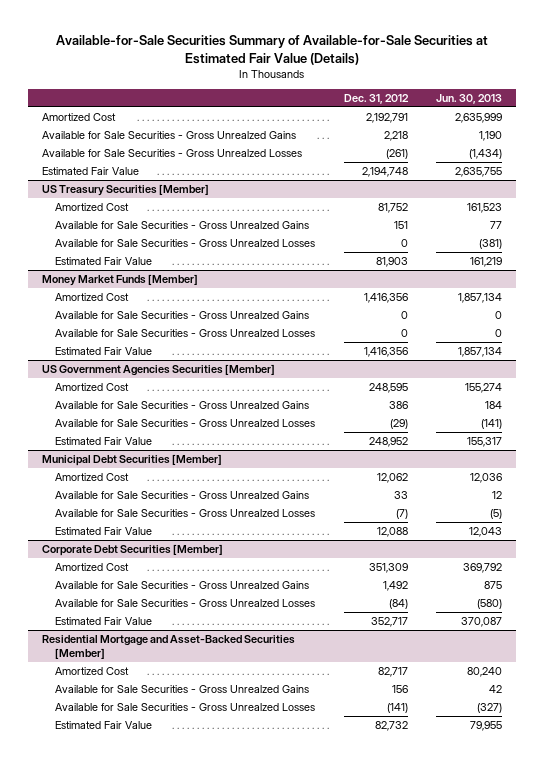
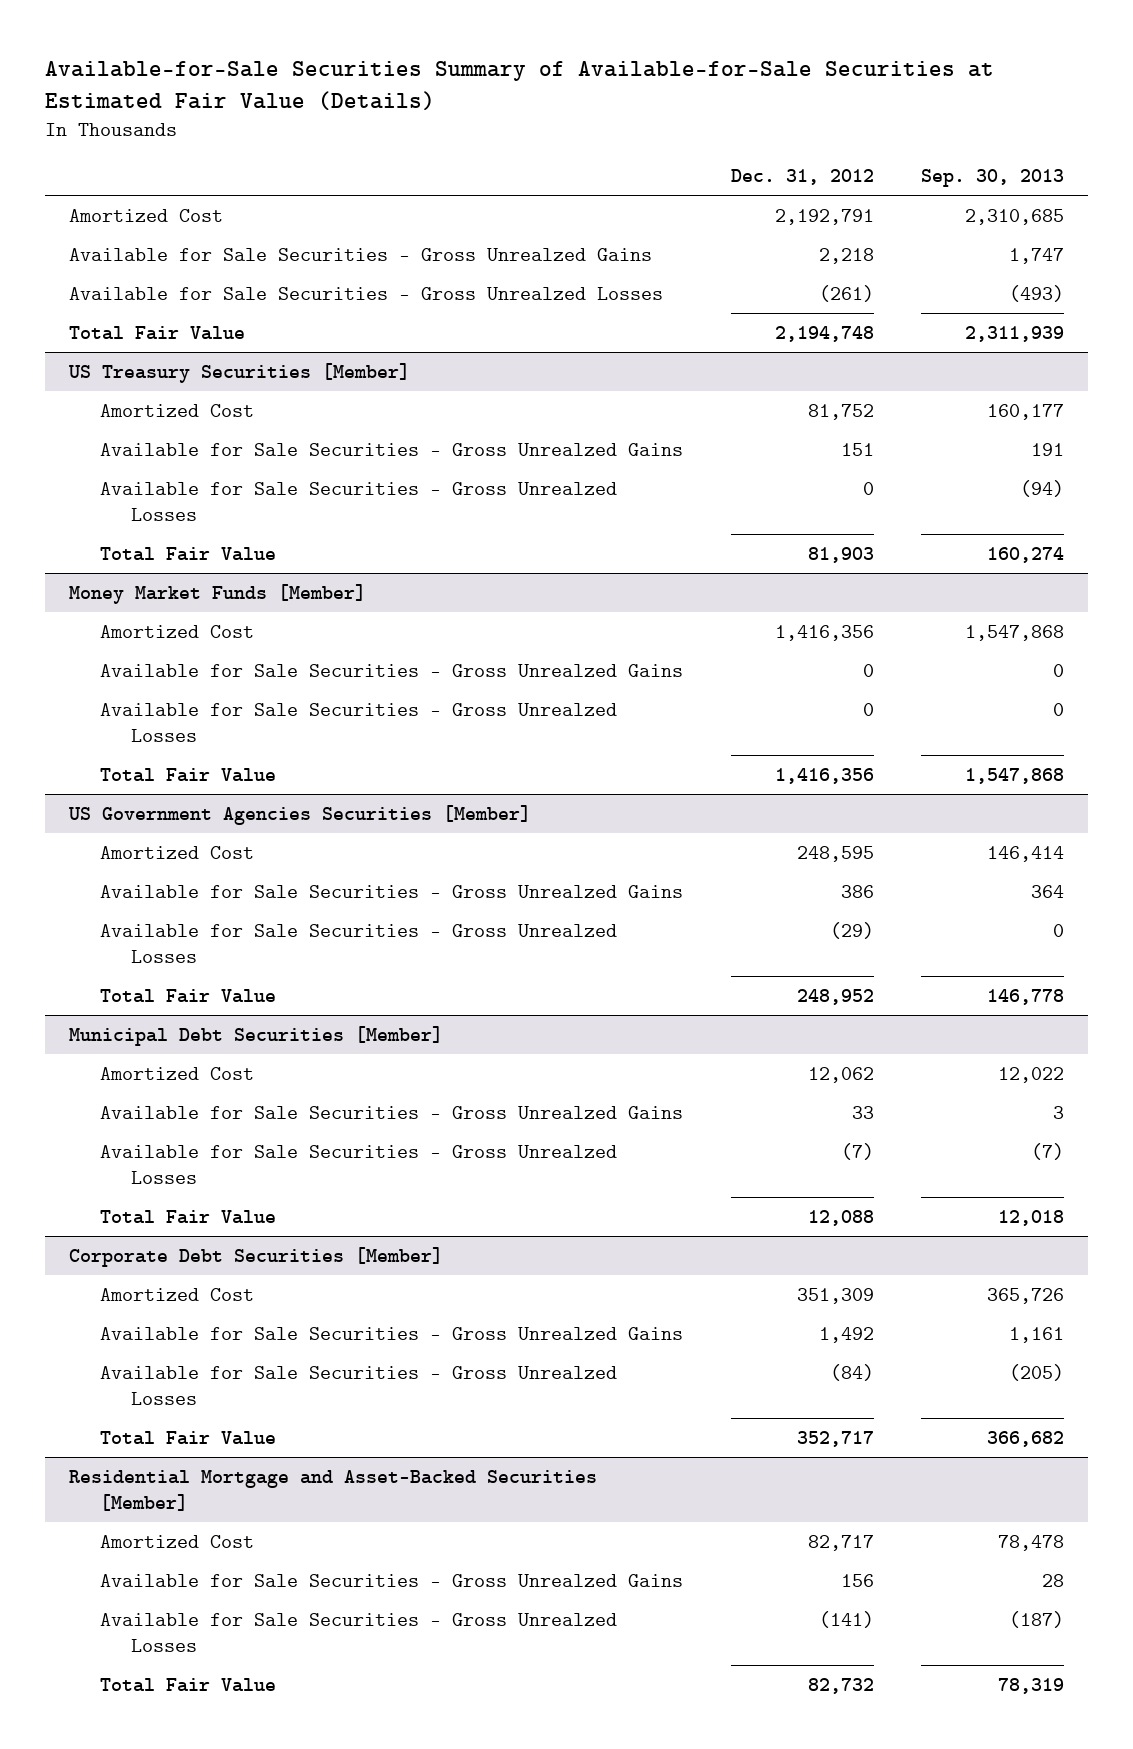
[435,93,502,104] Jun. 30, 2013 -> none
none -> [921,168,1065,187] Sep. 30, 2013
[41,167,139,176] Estimated Fair Value -> [68,325,245,340] Total Fair Value
[55,257,153,266] Estimated Fair Value -> [99,546,276,561] Total Fair Value
[55,347,153,356] Estimated Fair Value -> [99,767,276,782] Total Fair Value
[55,437,153,446] Estimated Fair Value -> [99,988,276,1003] Total Fair Value
[55,527,153,536] Estimated Fair Value -> [99,1209,276,1224] Total Fair Value
[55,617,153,626] Estimated Fair Value -> [99,1430,276,1445] Total Fair Value
[55,721,153,730] Estimated Fair Value -> [99,1677,276,1692] Total Fair Value

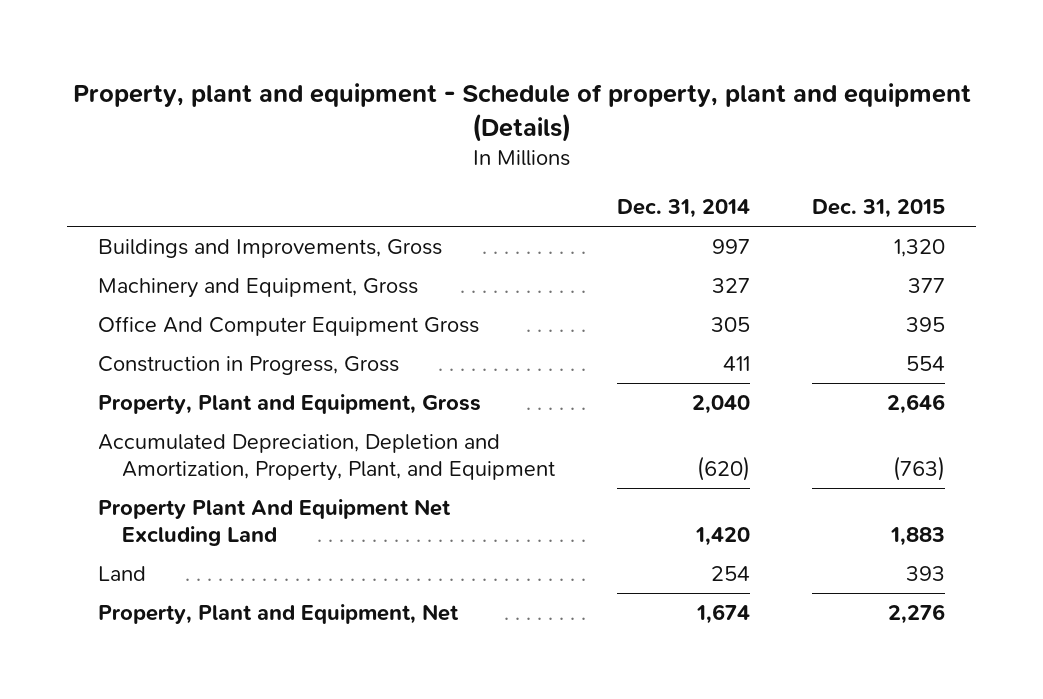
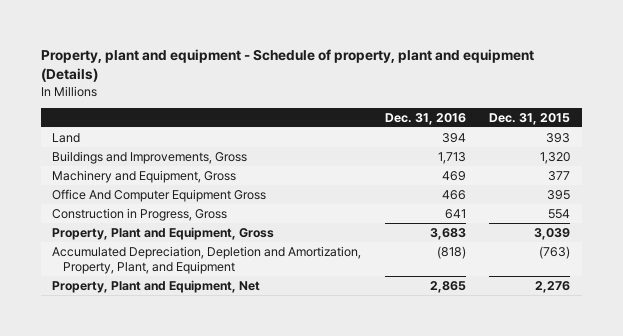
[617,199,751,219] Dec. 31, 2014 -> none
none -> [384,112,466,125] Dec. 31, 2016
[98,565,147,581] Land -> [52,132,81,143] Land
[886,393,945,414] 2,646 -> [534,227,571,240] 3,039
[98,498,452,547] Property Plant And Equipment Net Excluding Land -> none

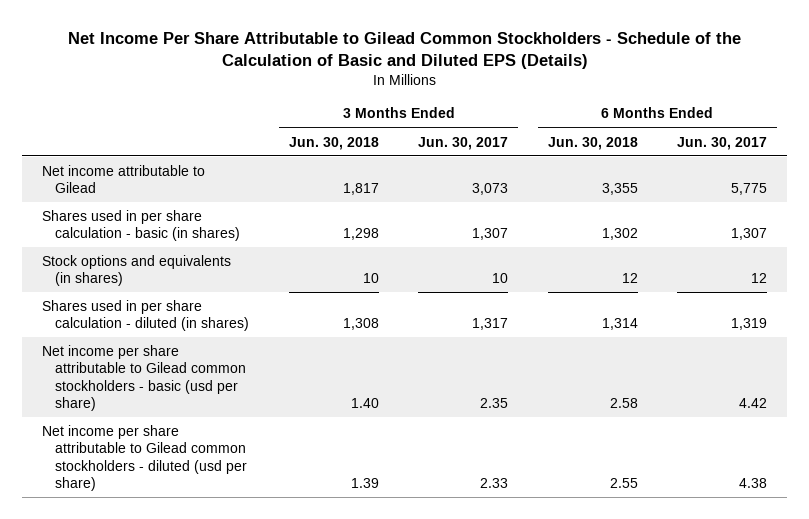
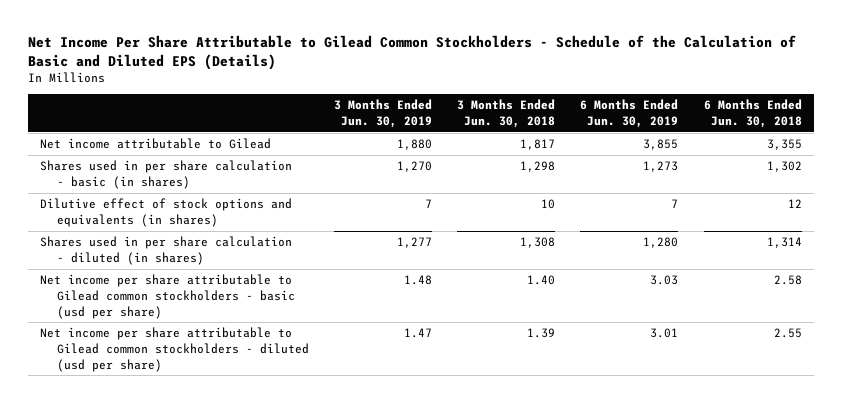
[418,136,509,150] Jun. 30, 2017 -> none
[677,136,768,150] Jun. 30, 2017 -> none
none -> [334,99,433,128] 3 Months Ended Jun. 30, 2019
none -> [580,99,679,128] 6 Months Ended Jun. 30, 2019
[41,254,231,287] Stock options and equivalents (in shares) -> [40,198,293,227] Dilutive effect of stock options and equivalents (in shares)

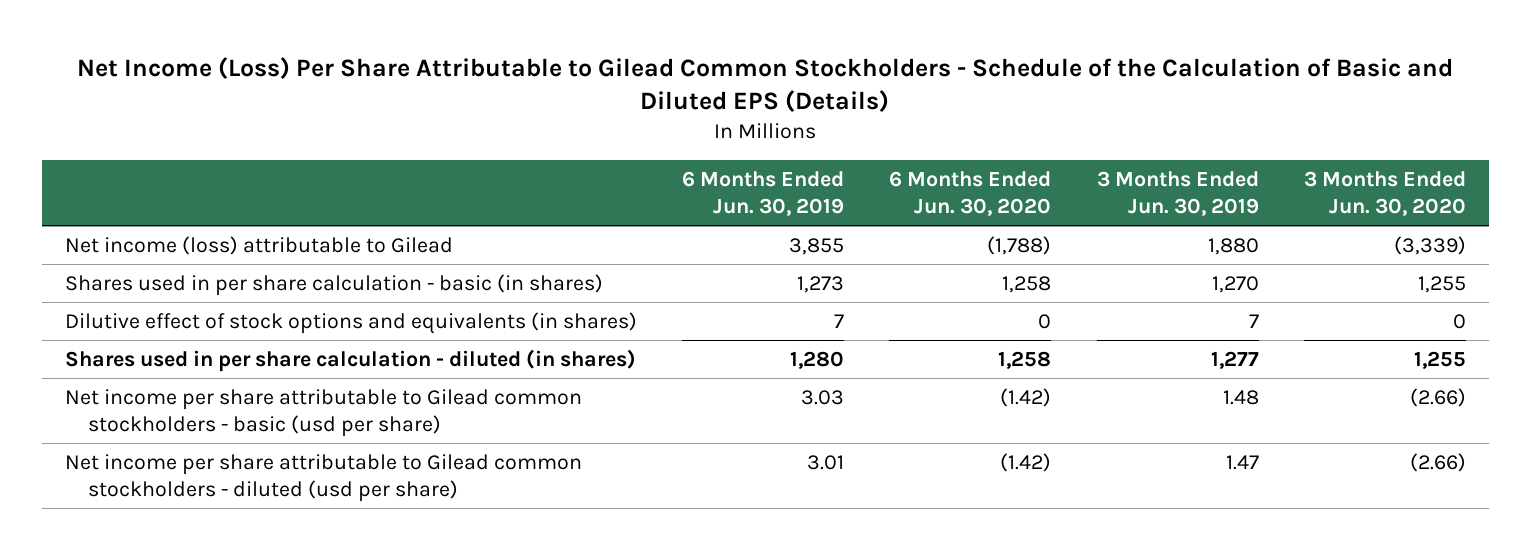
[27,34,796,70] Net Income Per Share Attributable to Gilead Common Stockholders - Schedule of the Calculation of Basic and Diluted EPS (Details) -> [77,56,1454,113] Net Income (Loss) Per Share Attributable to Gilead Common Stockholders - Schedule of the Calculation of Basic and Diluted EPS (Details)
[457,99,556,128] 3 Months Ended Jun. 30, 2018 -> none
[703,99,802,128] 6 Months Ended Jun. 30, 2018 -> none
none -> [889,170,1052,217] 6 Months Ended Jun. 30, 2020
none -> [1303,170,1466,217] 3 Months Ended Jun. 30, 2020
[40,138,272,150] Net income attributable to Gilead -> [64,235,453,255] Net income (loss) attributable to Gilead

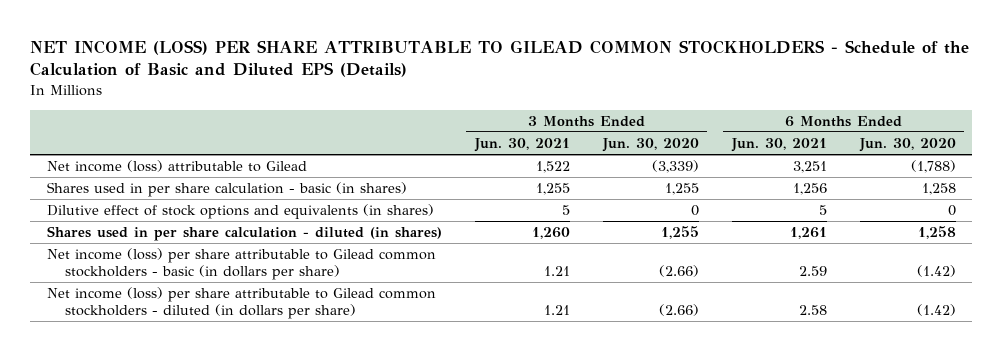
[77,56,1454,113] Net Income (Loss) Per Share Attributable to Gilead Common Stockholders - Schedule of the Calculation of Basic and Diluted EPS (Details) -> [30,39,970,78] NET INCOME (LOSS) PER SHARE ATTRIBUTABLE TO GILEAD COMMON STOCKHOLDERS - Schedule of the Calculation of Basic and Diluted EPS (Details)
[681,170,844,217] 6 Months Ended Jun. 30, 2019 -> none
[1096,170,1259,217] 3 Months Ended Jun. 30, 2019 -> none
none -> [473,138,570,153] Jun. 30, 2021
none -> [730,138,827,153] Jun. 30, 2021
[64,388,582,438] Net income per share attributable to Gilead common stockholders - basic (usd per share) -> [46,248,436,281] Net income (loss) per share attributable to Gilead common stockholders - basic (in dollars per share)
[64,453,582,503] Net income per share attributable to Gilead common stockholders - diluted (usd per share) -> [46,287,436,320] Net income (loss) per share attributable to Gilead common stockholders - diluted (in dollars per share)

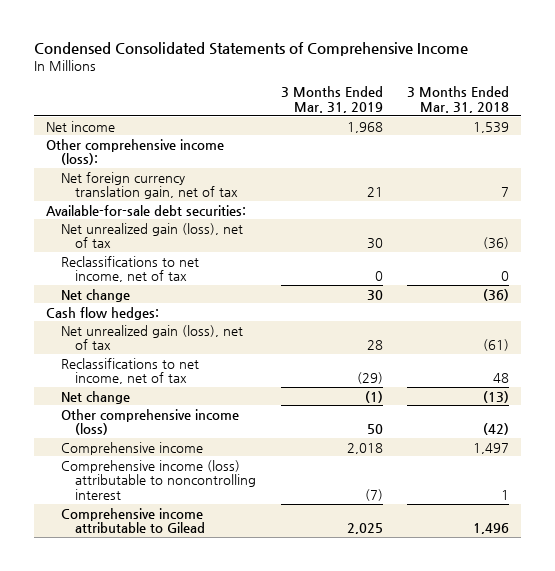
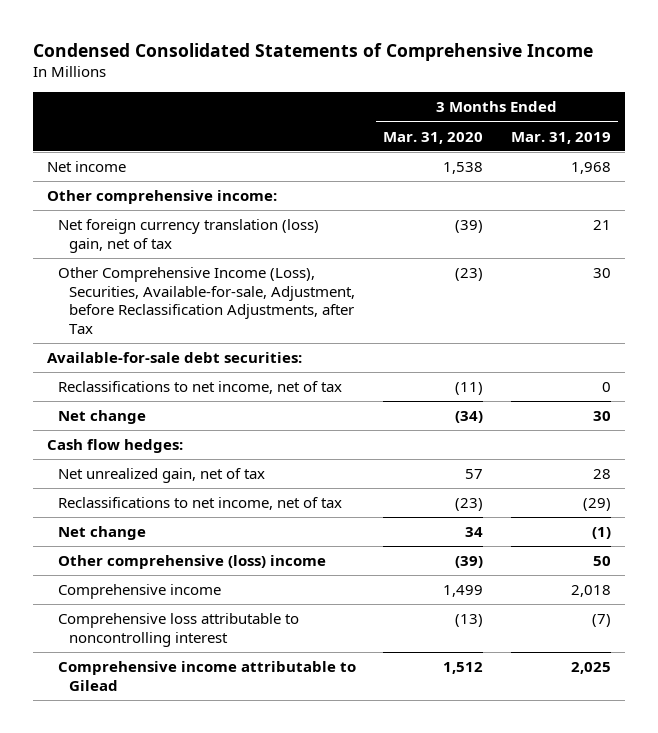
[407,86,510,113] 3 Months Ended Mar. 31, 2018 -> none
none -> [383,131,484,144] Mar. 31, 2020
[46,138,225,166] Other comprehensive income (loss): -> [46,190,277,205] Other comprehensive income:
[60,171,239,200] Net foreign currency translation gain, net of tax -> [57,219,319,253] Net foreign currency translation (loss) gain, net of tax
none -> [57,267,355,334] Other Comprehensive Income (Loss), Securities, Available-for-sale, Adjustment, before Reclassification Adjustments, after Tax
[60,222,243,249] Net unrealized gain (loss), net of tax -> none
[60,324,243,351] Net unrealized gain (loss), net of tax -> [57,468,265,484] Net unrealized gain, net of tax
[60,408,239,436] Other comprehensive income (loss) -> [57,555,326,570] Other comprehensive (loss) income
[60,459,257,500] Comprehensive income (loss) attributable to noncontrolling interest -> [57,613,299,647] Comprehensive loss attributable to noncontrolling interest

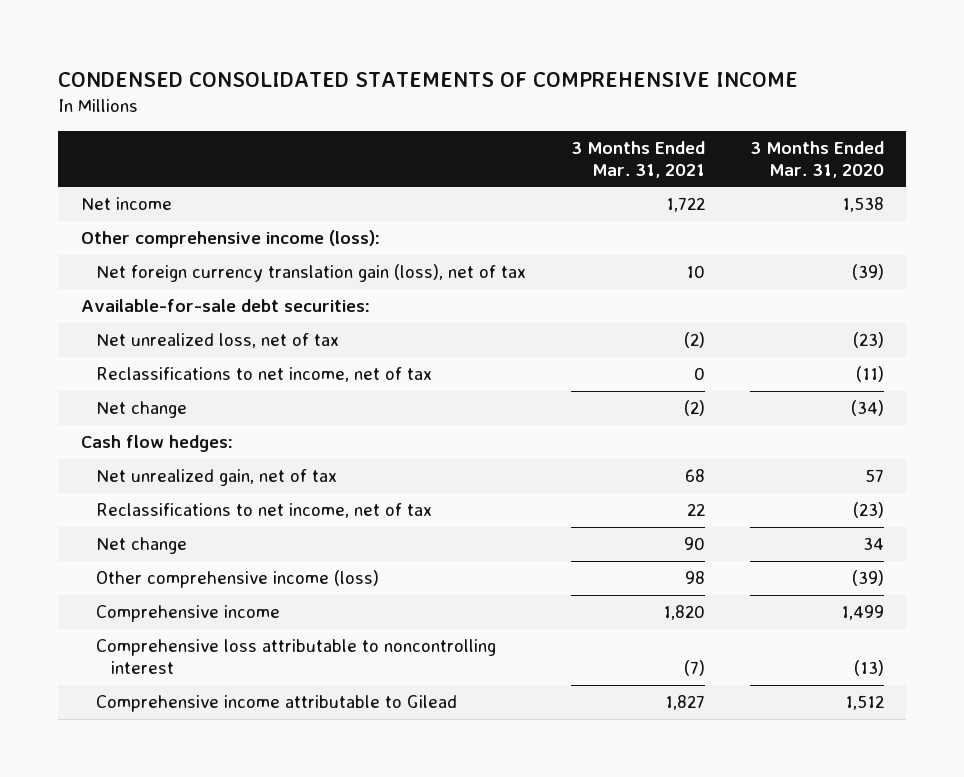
[32,42,593,61] Condensed Consolidated Statements of Comprehensive Income -> [58,71,799,87] CONDENSED CONSOLIDATED STATEMENTS OF COMPREHENSIVE INCOME
[511,131,612,144] Mar. 31, 2019 -> none
none -> [570,140,705,178] 3 Months Ended Mar. 31, 2021
[57,267,355,334] Other Comprehensive Income (Loss), Securities, Available-for-sale, Adjustment, before Reclassification Adjustments, after Tax -> none
[46,190,277,205] Other comprehensive income: -> [80,230,380,249] Other comprehensive income (loss):
[57,219,319,253] Net foreign currency translation (loss) gain, net of tax -> [95,264,526,283] Net foreign currency translation gain (loss), net of tax
none -> [95,333,339,349] Net unrealized loss, net of tax
[57,555,326,570] Other comprehensive (loss) income -> [95,570,379,589] Other comprehensive income (loss)

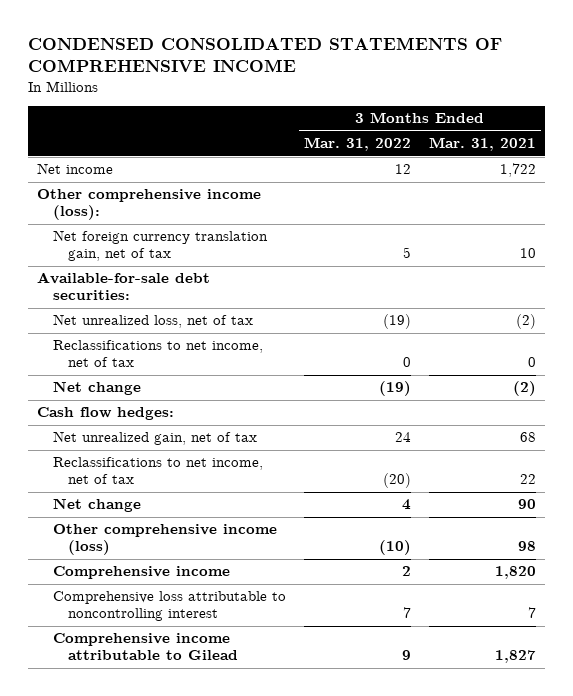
[749,140,884,178] 3 Months Ended Mar. 31, 2020 -> none
none -> [303,137,411,152] Mar. 31, 2022
[95,264,526,283] Net foreign currency translation gain (loss), net of tax -> [52,230,268,262] Net foreign currency translation gain, net of tax
[683,660,705,677] (7) -> [528,607,537,619] 7

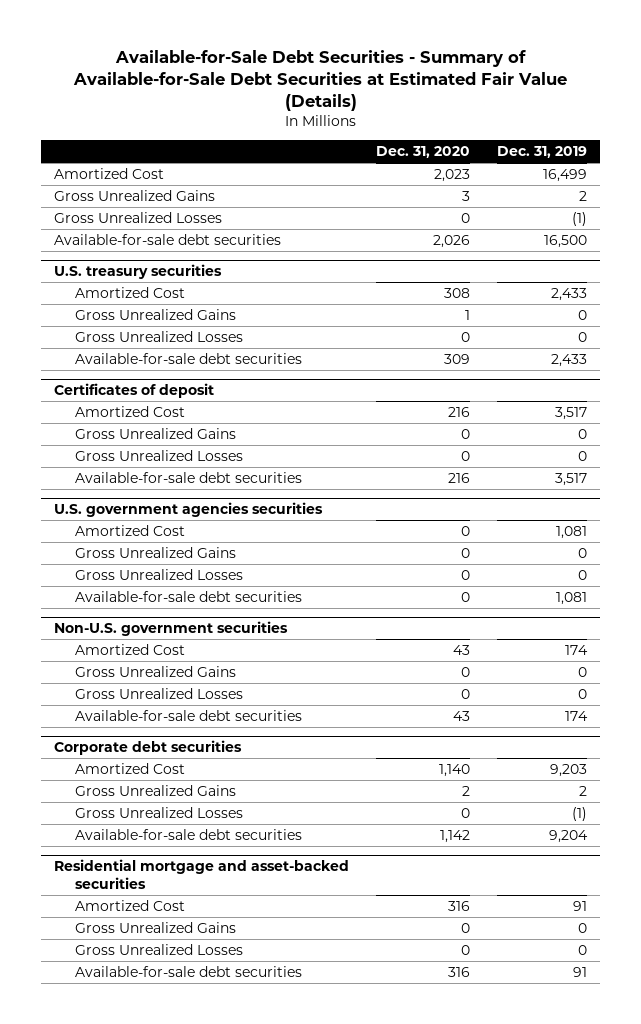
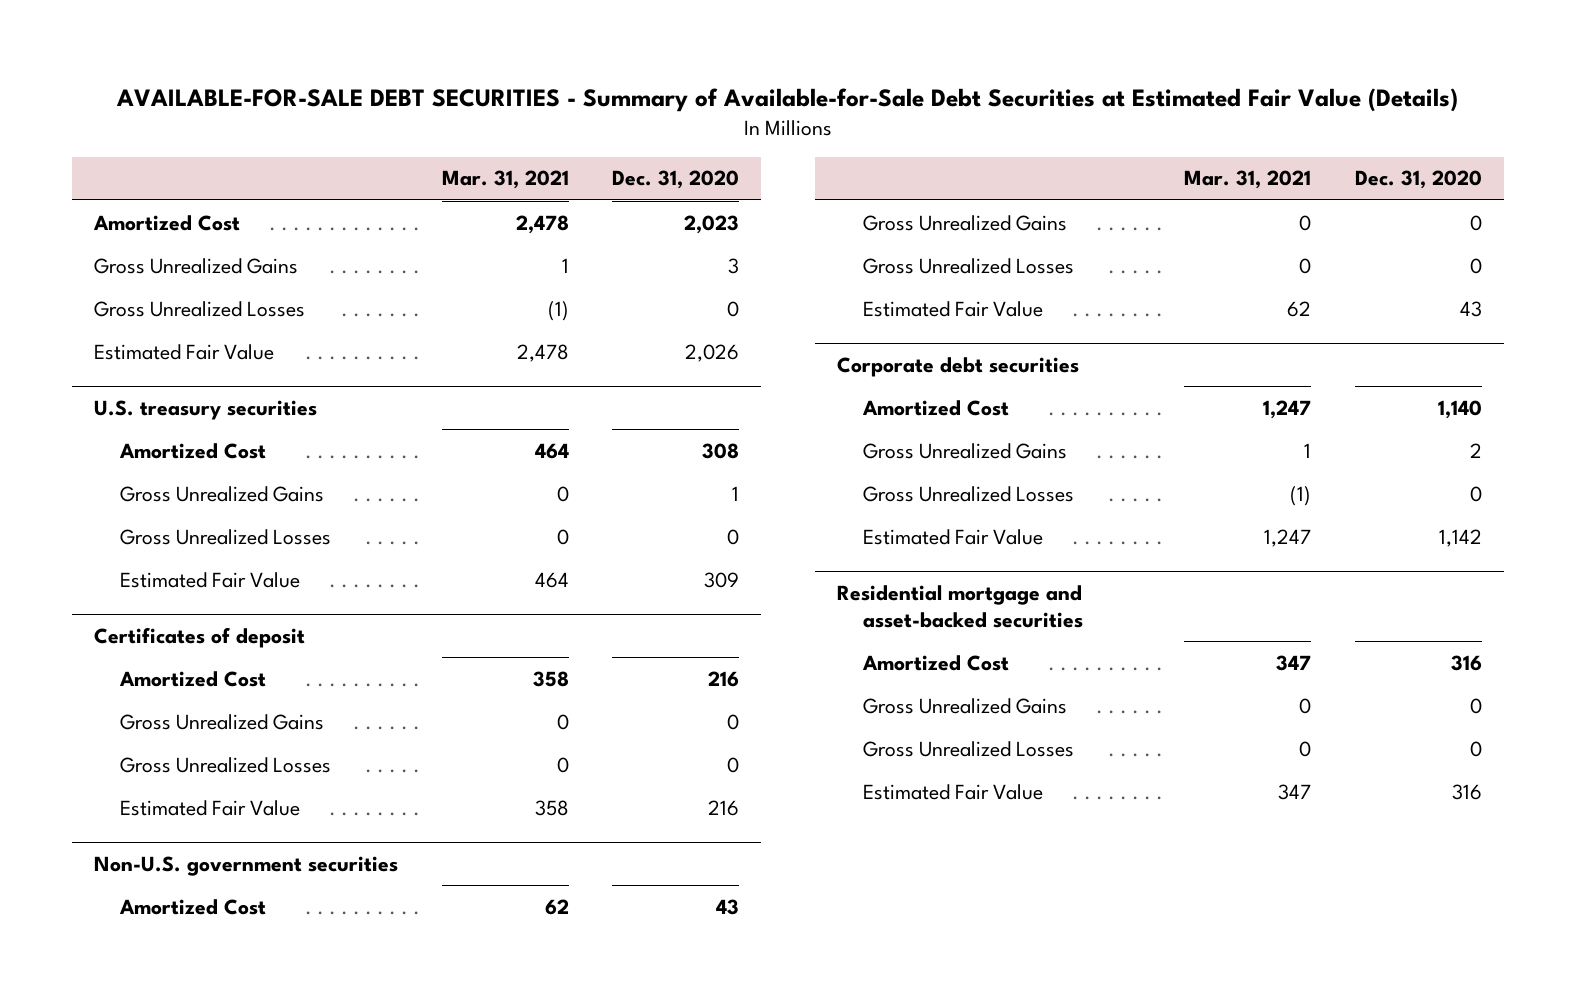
[72,49,567,111] Available-for-Sale Debt Securities - Summary of Available-for-Sale Debt Securities at Estimated Fair Value (Details) -> [115,87,1458,112] AVAILABLE-FOR-SALE DEBT SECURITIES - Summary of Available-for-Sale Debt Securities at Estimated Fair Value (Details)
[496,146,587,159] Dec. 31, 2019 -> none
none -> [441,170,569,190] Mar. 31, 2021
[54,234,282,246] Available-for-sale debt securities -> [94,343,275,360] Estimated Fair Value
[74,353,302,365] Available-for-sale debt securities -> [120,571,301,588] Estimated Fair Value
[54,502,324,518] U.S. government agencies securities -> none
[74,525,185,537] Amortized Cost -> none
[74,547,236,559] Gross Unrealized Gains -> none
[74,569,243,581] Gross Unrealized Losses -> none
[74,591,302,603] Available-for-sale debt securities -> none
[74,472,302,484] Available-for-sale debt securities -> [120,799,301,816] Estimated Fair Value
[74,710,302,722] Available-for-sale debt securities -> [863,300,1044,317] Estimated Fair Value
[74,829,302,841] Available-for-sale debt securities -> [863,528,1044,545] Estimated Fair Value
[74,966,302,978] Available-for-sale debt securities -> [863,783,1044,800] Estimated Fair Value

